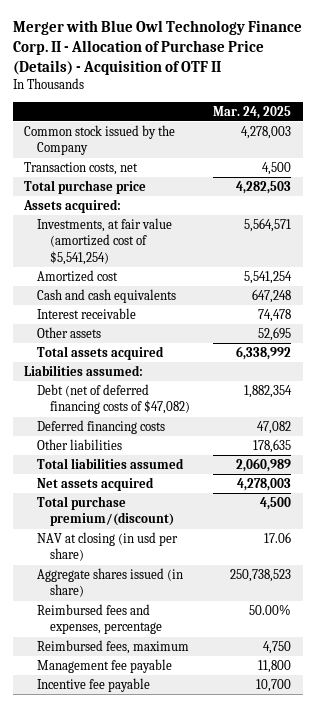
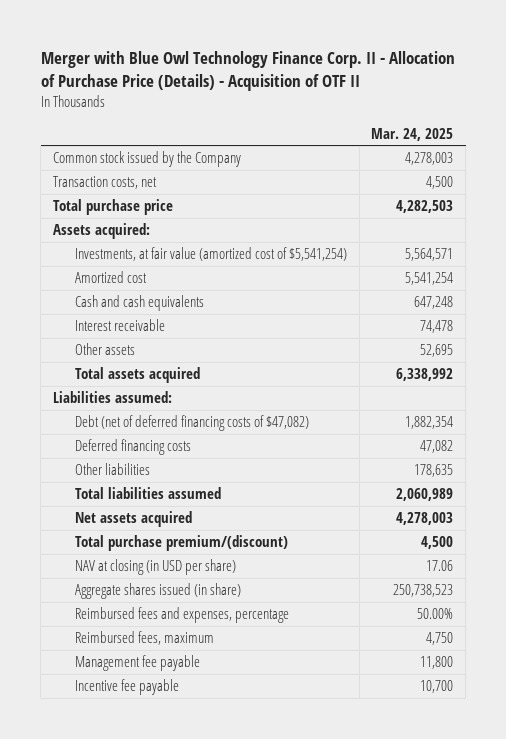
[37,532,179,562] NAV at closing (in usd per share) -> [74,559,236,576] NAV at closing (in USD per share)

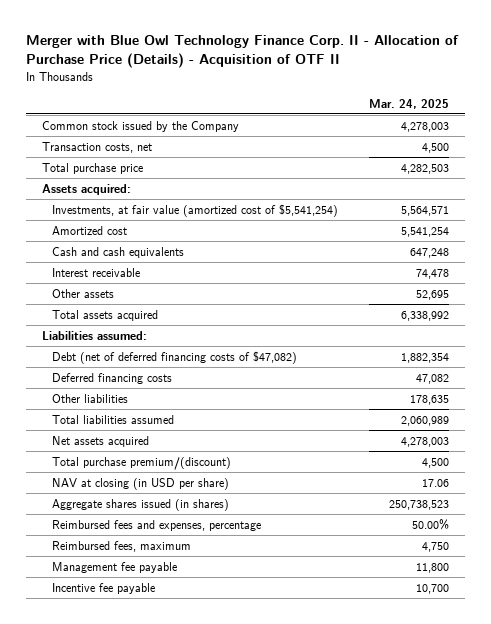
[74,583,241,600] Aggregate shares issued (in share) -> [51,498,229,511] Aggregate shares issued (in shares)

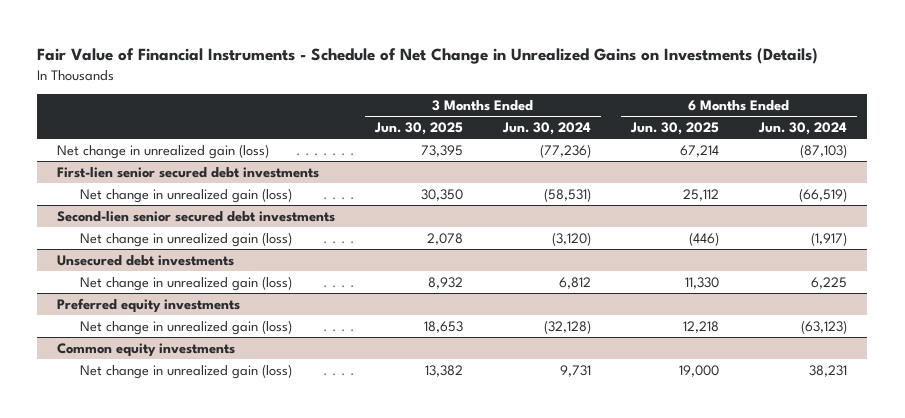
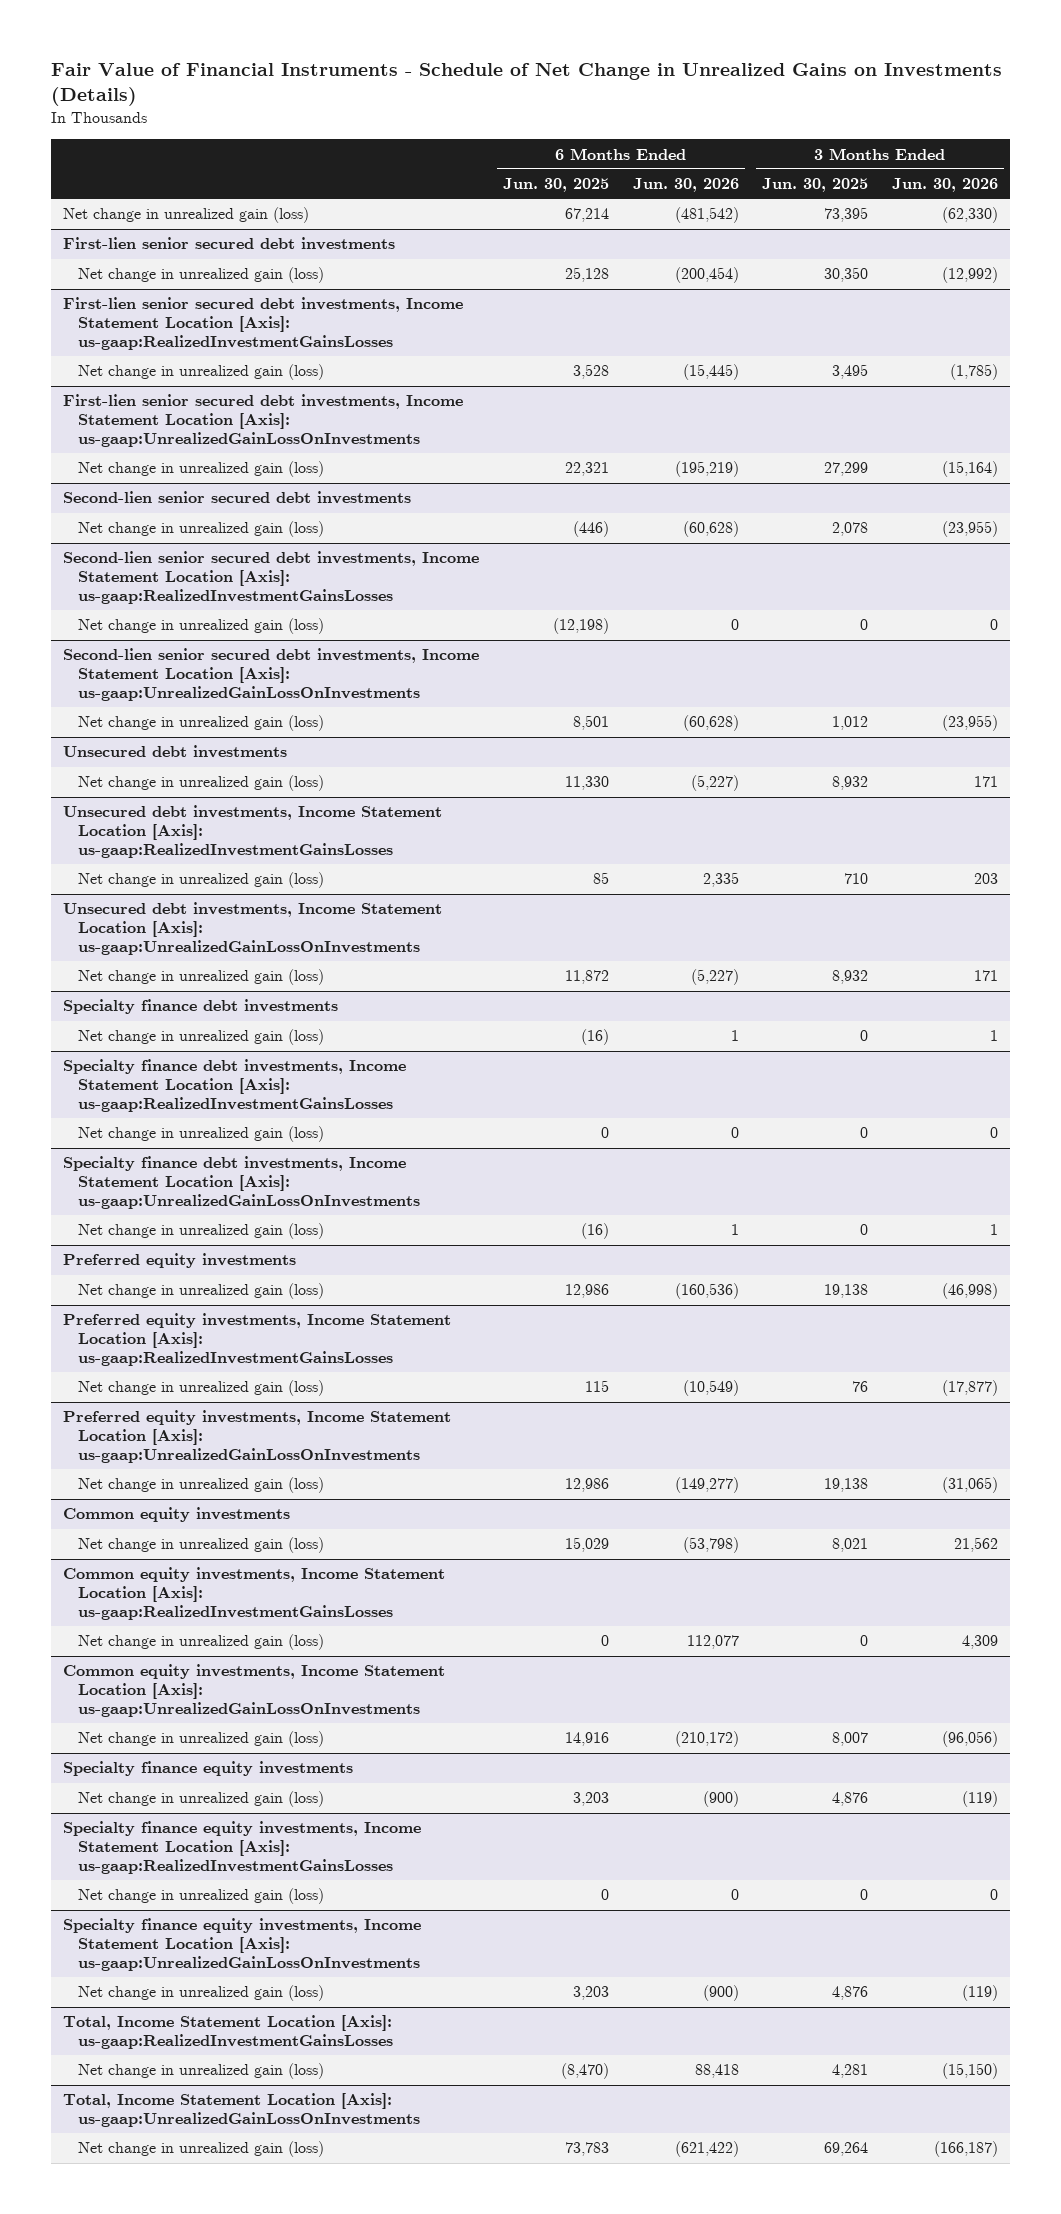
[502,122,592,136] Jun. 30, 2024 -> none
[758,122,848,136] Jun. 30, 2024 -> none
none -> [632,178,739,193] Jun. 30, 2026
none -> [892,178,999,193] Jun. 30, 2026
[683,188,720,201] 25,112 -> [564,267,609,283] 25,128
none -> [62,297,463,350] First-lien senior secured debt investments, Income Statement Location [Axis]: us-gaap:RealizedInvestmentGainsLosses
none -> [78,364,325,381] Net change in unrealized gain (loss)
none -> [62,394,463,447] First-lien senior secured debt investments, Income Statement Location [Axis]: us-gaap:UnrealizedGainLossOnInvestments
none -> [78,461,325,478] Net change in unrealized gain (loss)
none -> [62,551,479,604] Second-lien senior secured debt investments, Income Statement Location [Axis]: us-gaap:RealizedInvestmentGainsLosses
none -> [78,618,325,635] Net change in unrealized gain (loss)
none -> [62,648,479,701] Second-lien senior secured debt investments, Income Statement Location [Axis]: us-gaap:UnrealizedGainLossOnInvestments
none -> [78,715,325,732] Net change in unrealized gain (loss)
none -> [62,805,442,858] Unsecured debt investments, Income Statement Location [Axis]: us-gaap:RealizedInvestmentGainsLosses
none -> [78,872,325,889] Net change in unrealized gain (loss)
none -> [62,902,442,955] Unsecured debt investments, Income Statement Location [Axis]: us-gaap:UnrealizedGainLossOnInvestments
none -> [78,969,325,986] Net change in unrealized gain (loss)
none -> [62,999,338,1015] Specialty finance debt investments
none -> [78,1029,325,1046] Net change in unrealized gain (loss)
none -> [62,1059,406,1112] Specialty finance debt investments, Income Statement Location [Axis]: us-gaap:RealizedInvestmentGainsLosses
none -> [78,1126,325,1143] Net change in unrealized gain (loss)
none -> [62,1156,421,1209] Specialty finance debt investments, Income Statement Location [Axis]: us-gaap:UnrealizedGainLossOnInvestments
none -> [78,1223,325,1240] Net change in unrealized gain (loss)
[424,320,464,333] 18,653 -> [824,1284,869,1299] 19,138
[683,320,720,333] 12,218 -> [564,1284,609,1299] 12,986
none -> [62,1313,451,1366] Preferred equity investments, Income Statement Location [Axis]: us-gaap:RealizedInvestmentGainsLosses
none -> [78,1380,325,1397] Net change in unrealized gain (loss)
none -> [62,1410,451,1463] Preferred equity investments, Income Statement Location [Axis]: us-gaap:UnrealizedGainLossOnInvestments
none -> [78,1477,325,1494] Net change in unrealized gain (loss)
[425,364,464,377] 13,382 -> [832,1538,869,1553] 8,021
[679,364,720,377] 19,000 -> [564,1537,609,1553] 15,029
none -> [62,1567,445,1620] Common equity investments, Income Statement Location [Axis]: us-gaap:RealizedInvestmentGainsLosses
none -> [78,1634,325,1651] Net change in unrealized gain (loss)
none -> [62,1664,445,1717] Common equity investments, Income Statement Location [Axis]: us-gaap:UnrealizedGainLossOnInvestments
none -> [78,1731,325,1748] Net change in unrealized gain (loss)
none -> [62,1761,353,1777] Specialty finance equity investments
none -> [78,1791,325,1808] Net change in unrealized gain (loss)
none -> [62,1821,421,1874] Specialty finance equity investments, Income Statement Location [Axis]: us-gaap:RealizedInvestmentGainsLosses
none -> [78,1888,325,1905] Net change in unrealized gain (loss)
none -> [62,1918,421,1971] Specialty finance equity investments, Income Statement Location [Axis]: us-gaap:UnrealizedGainLossOnInvestments
none -> [78,1985,325,2002] Net change in unrealized gain (loss)
none -> [62,2015,394,2050] Total, Income Statement Location [Axis]: us-gaap:RealizedInvestmentGainsLosses
none -> [78,2063,325,2080] Net change in unrealized gain (loss)
none -> [62,2093,421,2128] Total, Income Statement Location [Axis]: us-gaap:UnrealizedGainLossOnInvestments
none -> [78,2141,325,2158] Net change in unrealized gain (loss)

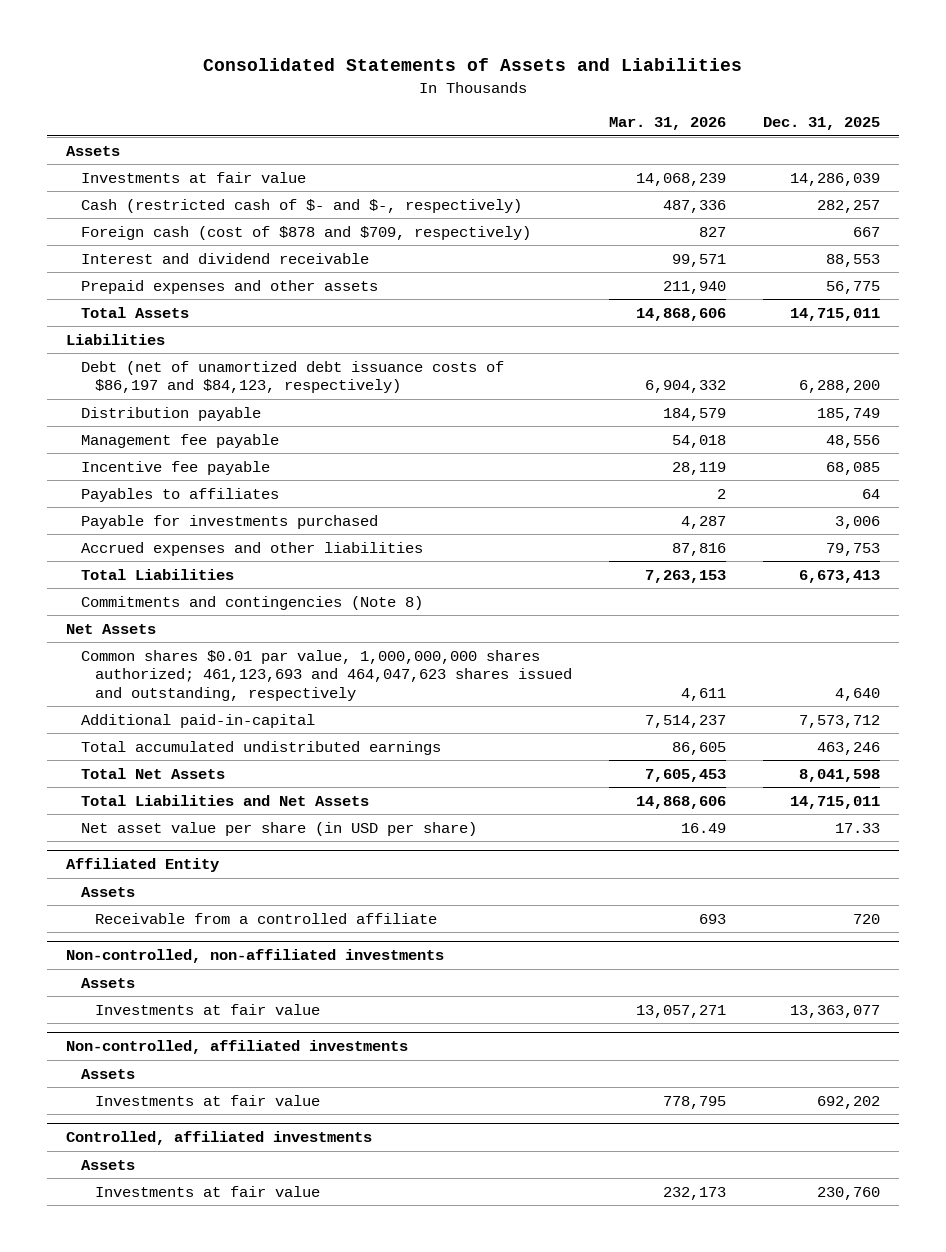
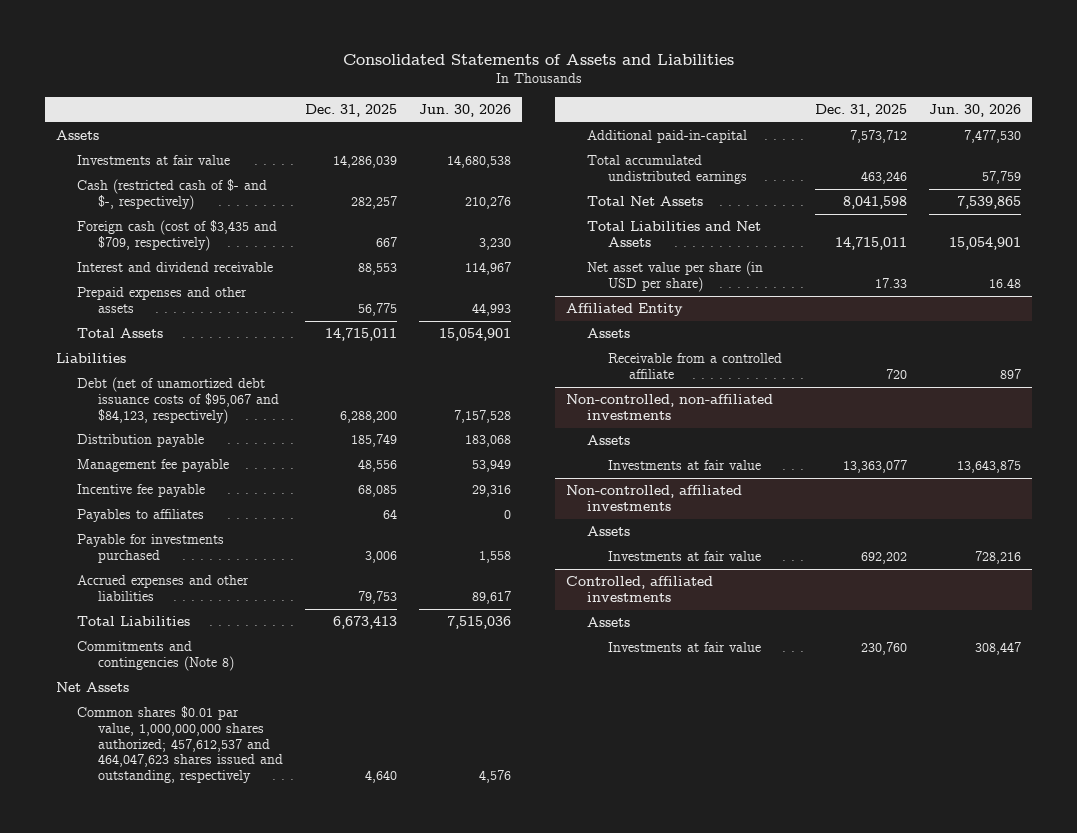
[609,117,727,131] Mar. 31, 2026 -> none
none -> [418,103,511,117] Jun. 30, 2026
[80,225,531,240] Foreign cash (cost of $878 and $709, respectively) -> [76,220,277,251] Foreign cash (cost of $3,435 and $709, respectively)
[80,360,504,394] Debt (net of unamortized debt issuance costs of $86,197 and $84,123, respectively) -> [76,377,279,424] Debt (net of unamortized debt issuance costs of $95,067 and $84,123, respectively)
[80,649,573,701] Common shares $0.01 par value, 1,000,000,000 shares authorized; 461,123,693 and 464,047,623 shares issued and outstanding, respectively -> [76,706,283,783] Common shares $0.01 par value, 1,000,000,000 shares authorized; 457,612,537 and 464,047,623 shares issued and outstanding, respectively

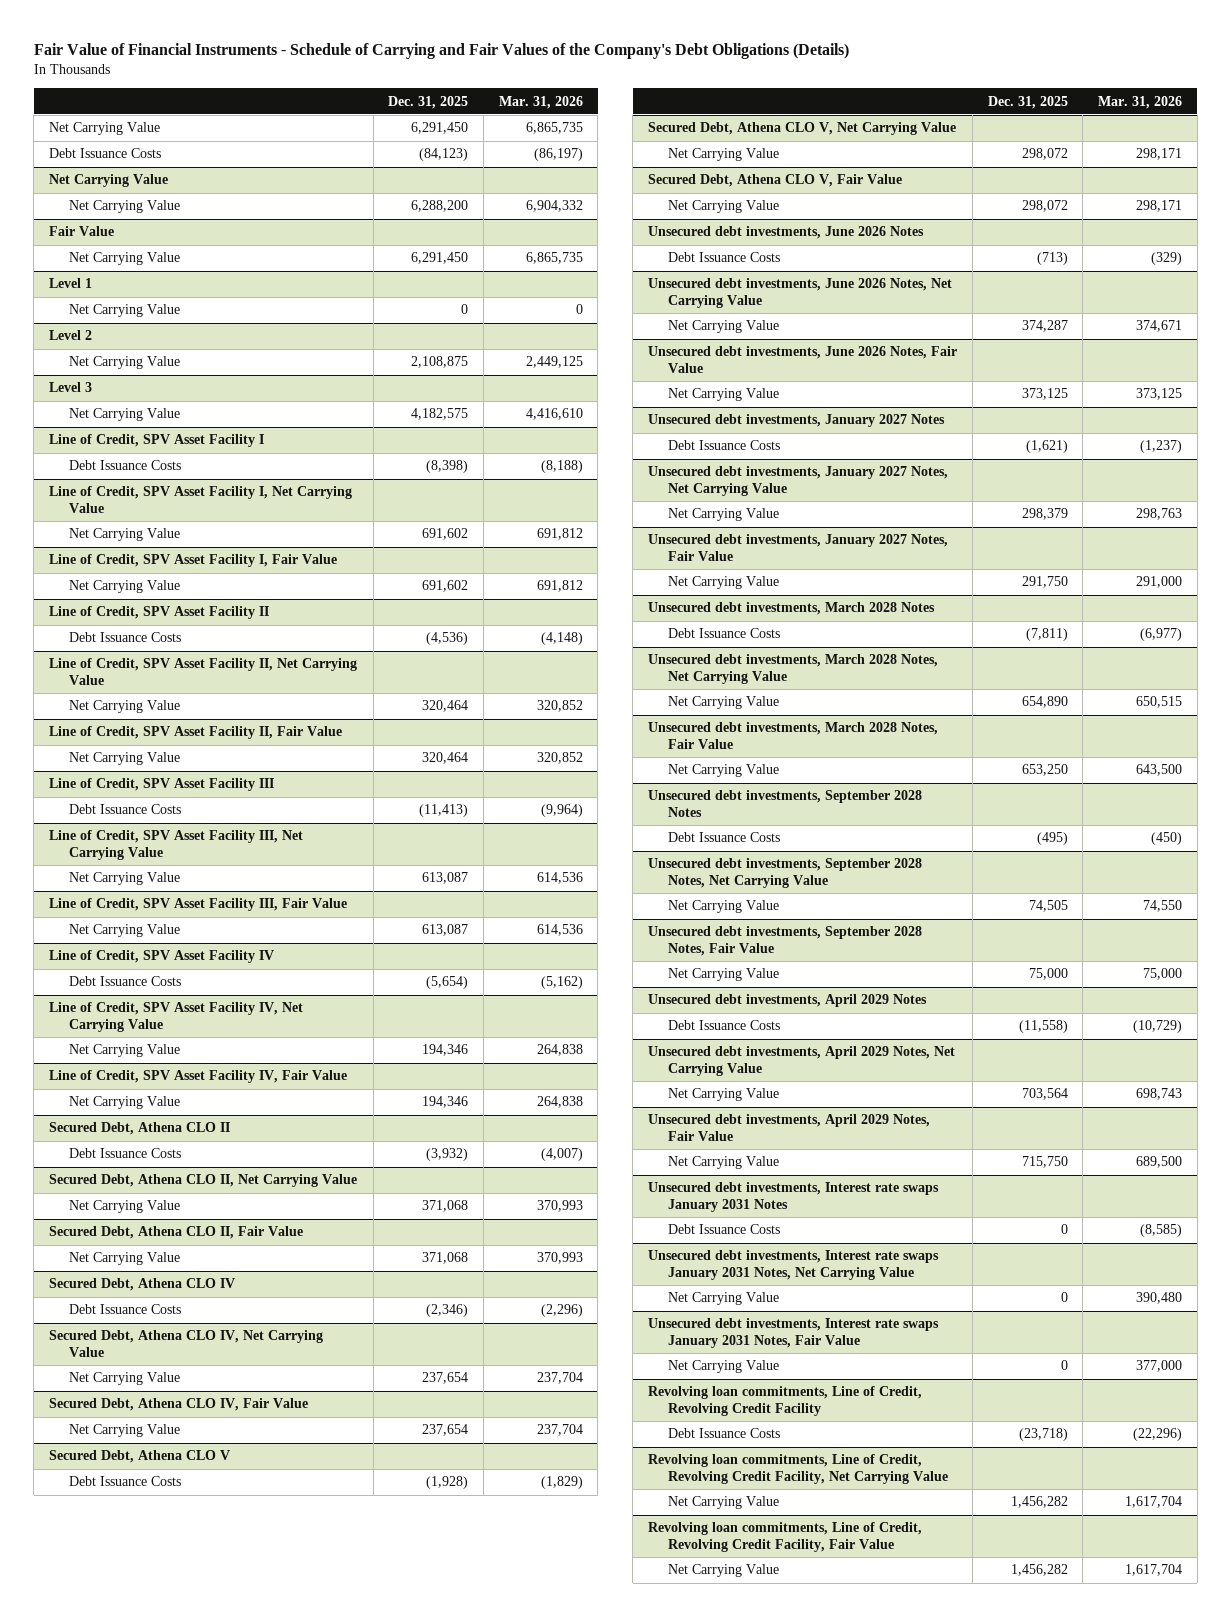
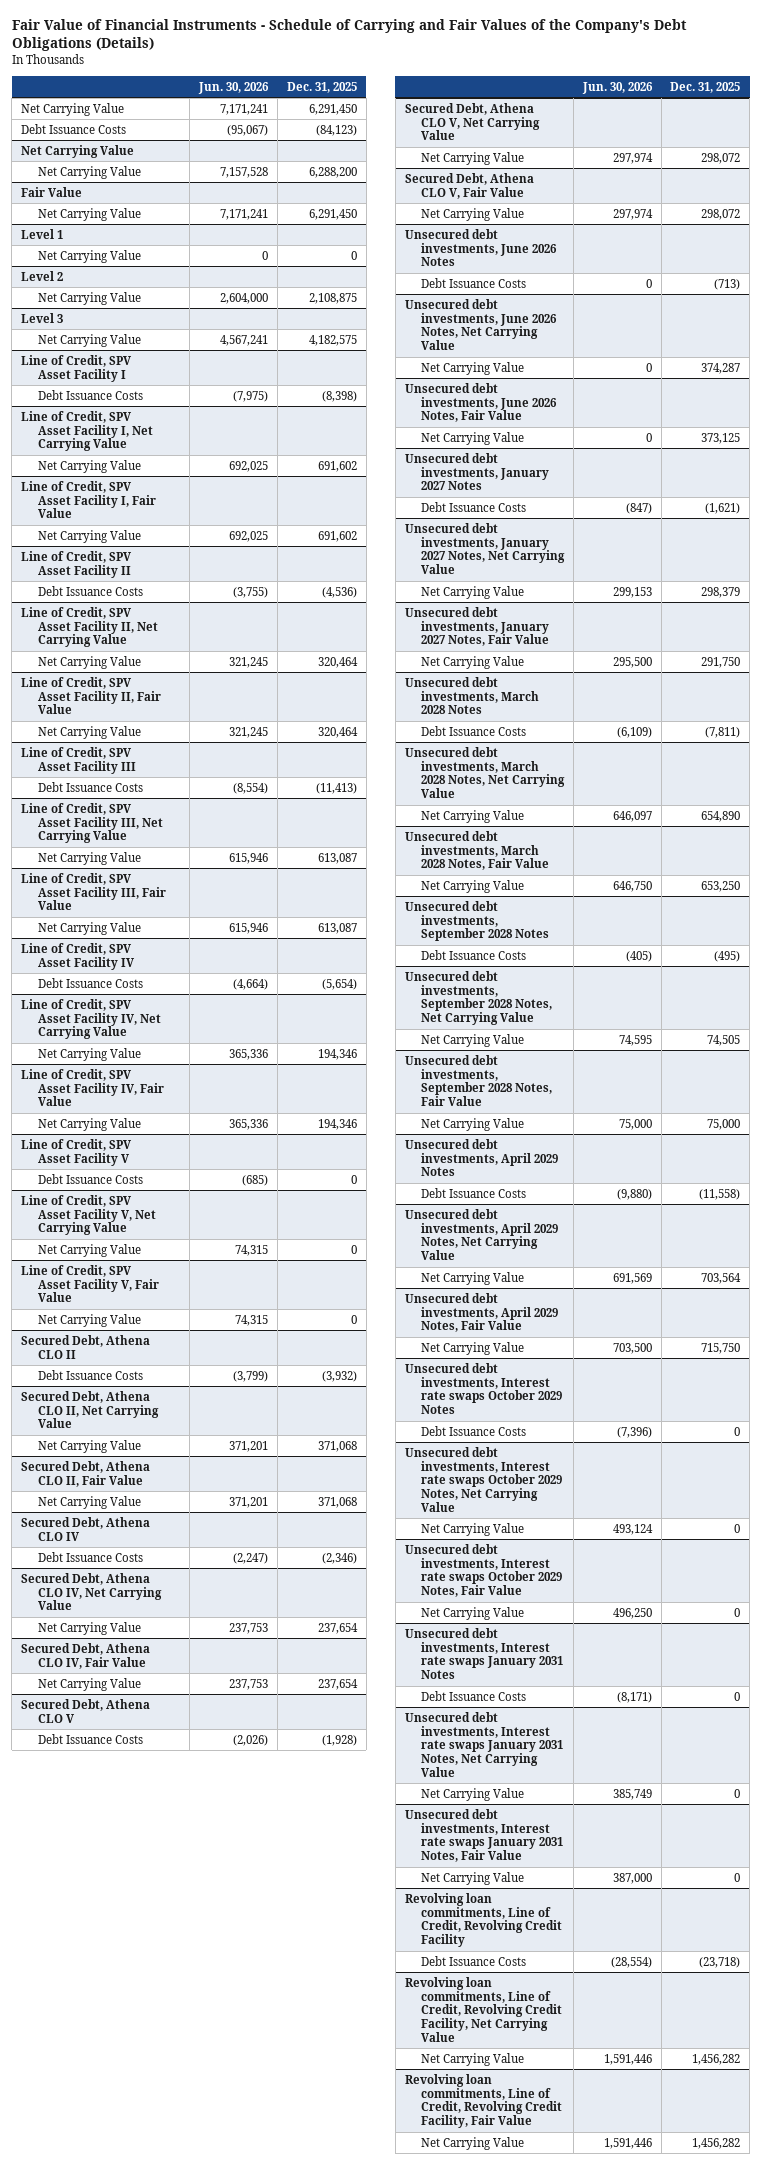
[498,95,583,109] Mar. 31, 2026 -> none
none -> [198,81,270,94] Jun. 30, 2026
none -> [21,1138,133,1166] Line of Credit, SPV Asset Facility V
none -> [37,1173,143,1184] Debt Issuance Costs
none -> [21,1194,156,1236] Line of Credit, SPV Asset Facility V, Net Carrying Value
none -> [37,1243,141,1257] Net Carrying Value
none -> [21,1264,159,1303] Line of Credit, SPV Asset Facility V, Fair Value
none -> [37,1313,141,1327] Net Carrying Value
none -> [404,1362,563,1415] Unsecured debt investments, Interest rate swaps October 2029 Notes
none -> [421,1425,527,1436] Debt Issuance Costs
none -> [404,1446,563,1512] Unsecured debt investments, Interest rate swaps October 2029 Notes, Net Carrying Value
none -> [421,1522,525,1536] Net Carrying Value
none -> [404,1543,563,1598] Unsecured debt investments, Interest rate swaps October 2029 Notes, Fair Value
none -> [421,1606,525,1620] Net Carrying Value

